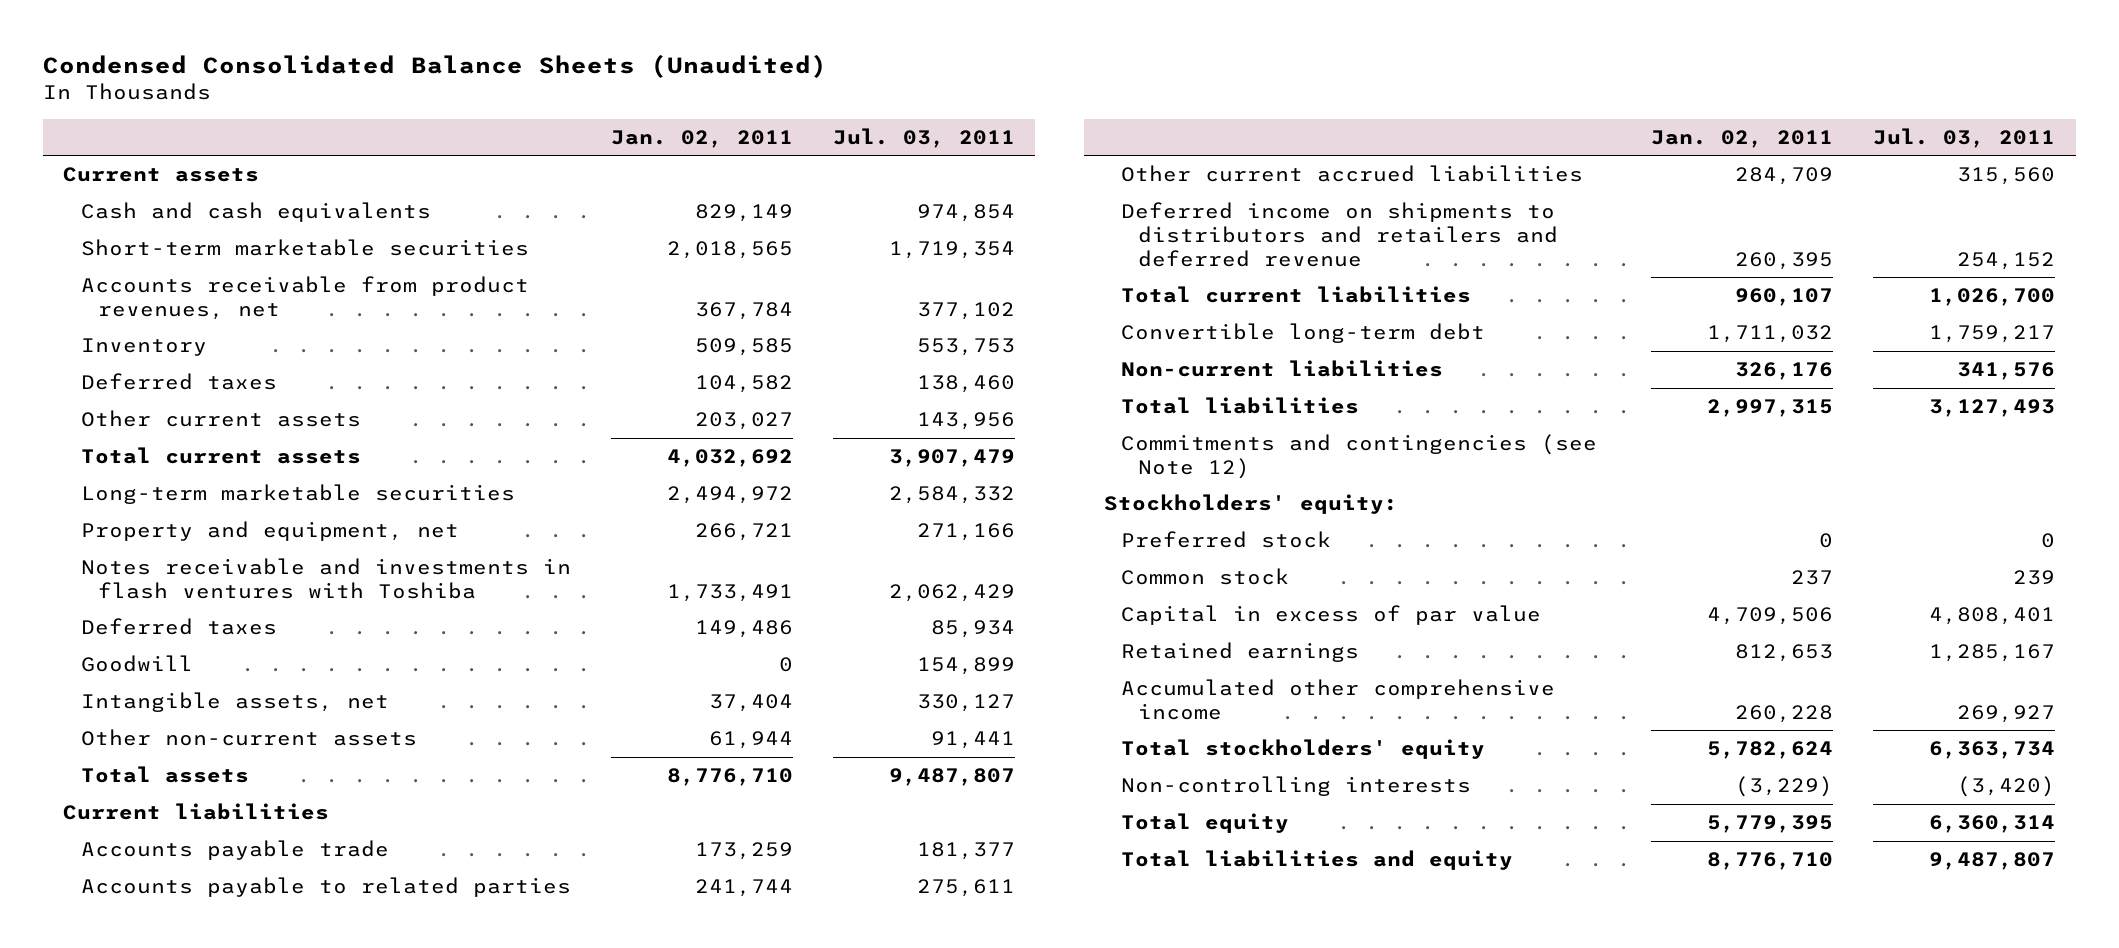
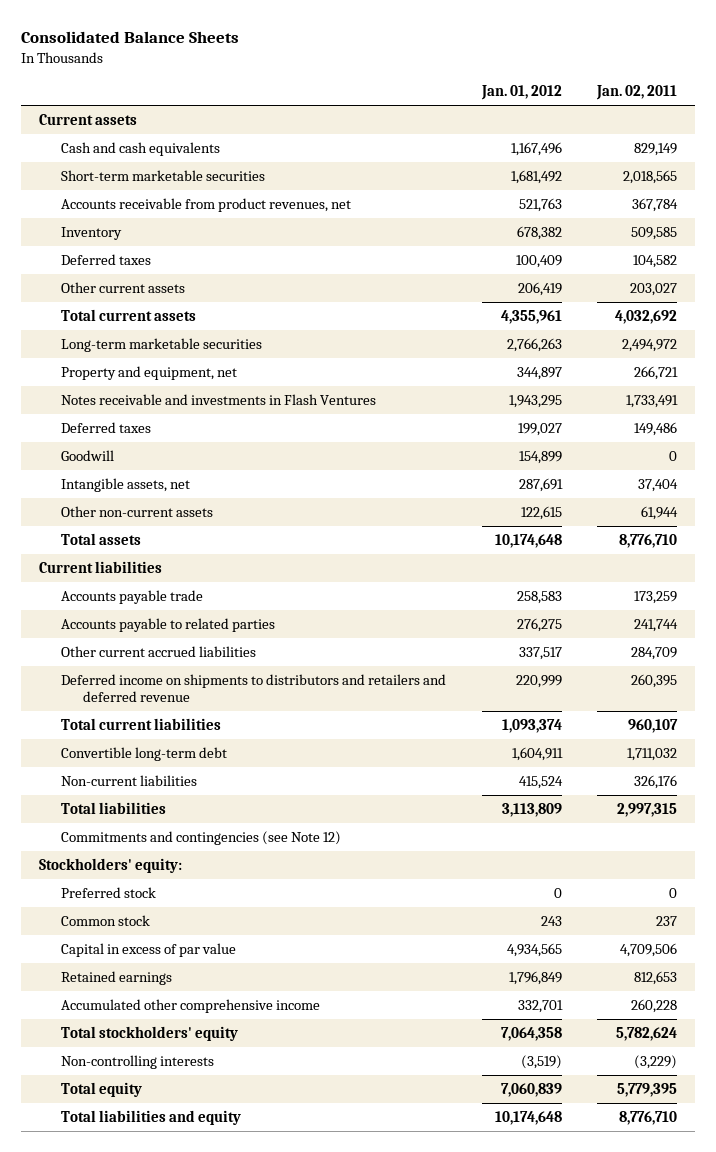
[43,54,828,79] Condensed Consolidated Balance Sheets (Unaudited) -> [20,31,239,44] Consolidated Balance Sheets
[833,127,1016,148] Jul. 03, 2011 -> none
none -> [480,85,562,101] Jan. 01, 2012
[80,558,571,599] Notes receivable and investments in flash ventures with Toshiba -> [60,393,376,405] Notes receivable and investments in Flash Ventures

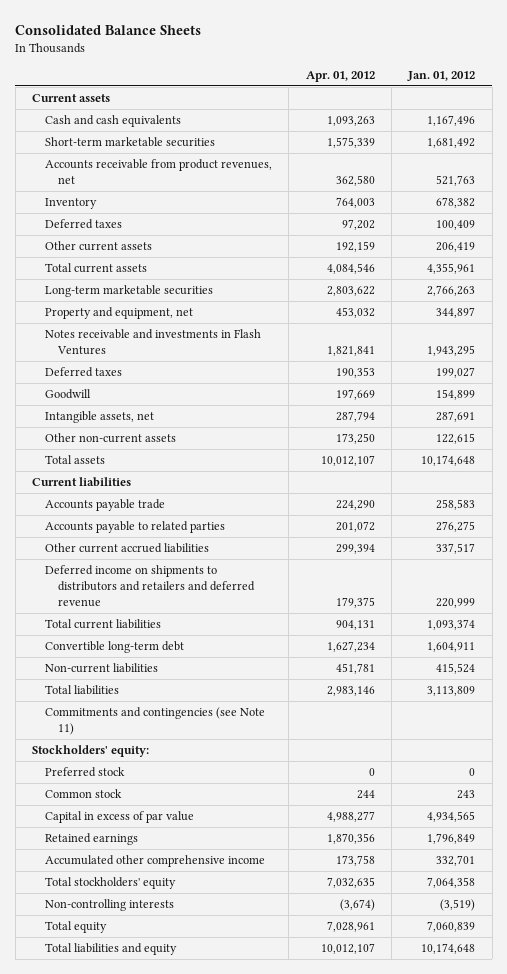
[596,85,678,101] Jan. 02, 2011 -> none
none -> [305,70,375,82] Apr. 01, 2012
[60,830,341,845] Commitments and contingencies (see Note 12) -> [45,706,266,735] Commitments and contingencies (see Note 11)

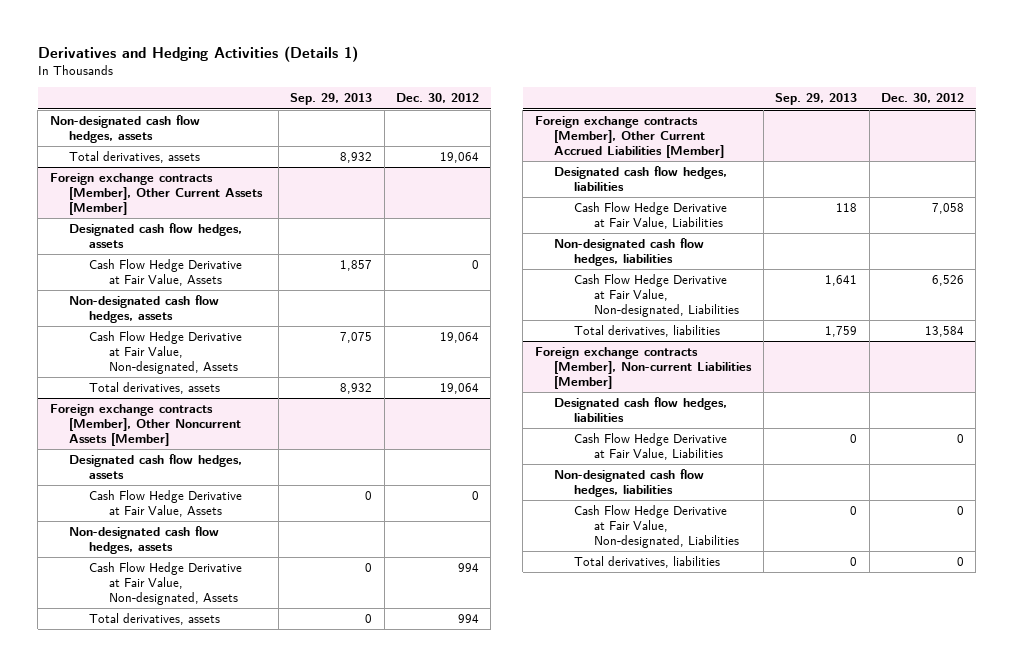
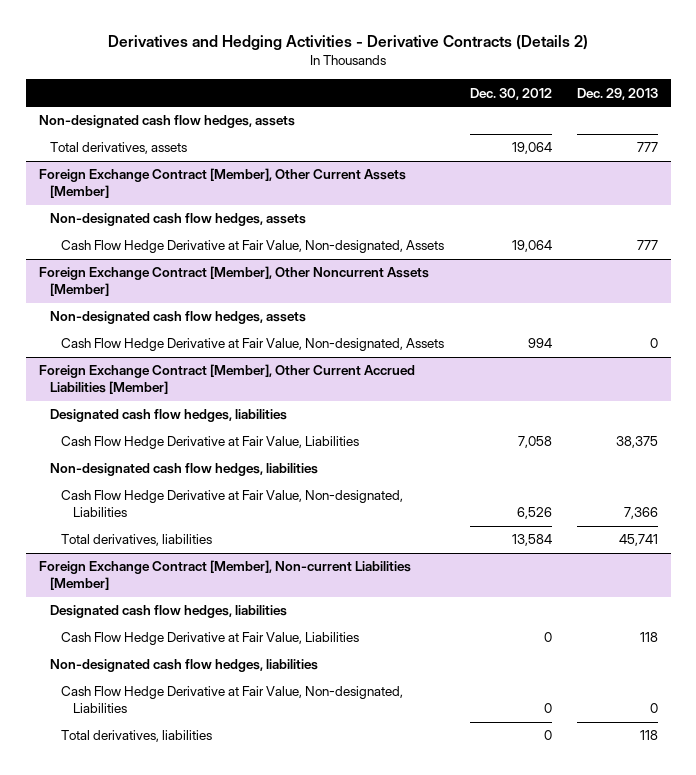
[37,45,358,62] Derivatives and Hedging Activities (Details 1) -> [108,35,589,51] Derivatives and Hedging Activities - Derivative Contracts (Details 2)
[290,93,373,106] Sep. 29, 2013 -> none
none -> [576,87,658,100] Dec. 29, 2013
[69,223,243,249] Designated cash flow hedges, assets -> none
[89,259,243,287] Cash Flow Hedge Derivative at Fair Value, Assets -> none
[49,173,264,215] Foreign exchange contracts [Member], Other Current Assets [Member] -> [38,168,406,199] Foreign Exchange Contract [Member], Other Current Assets [Member]
[89,382,221,395] Total derivatives, assets -> none
[69,454,243,480] Designated cash flow hedges, assets -> none
[89,490,243,518] Cash Flow Hedge Derivative at Fair Value, Assets -> none
[49,404,242,446] Foreign exchange contracts [Member], Other Noncurrent Assets [Member] -> [38,266,429,297] Foreign Exchange Contract [Member], Other Noncurrent Assets [Member]
[89,613,221,626] Total derivatives, assets -> none
[534,116,725,158] Foreign exchange contracts [Member], Other Current Accrued Liabilities [Member] -> [38,364,415,395] Foreign Exchange Contract [Member], Other Current Accrued Liabilities [Member]
[534,347,753,389] Foreign exchange contracts [Member], Non-current Liabilities [Member] -> [38,560,411,591] Foreign Exchange Contract [Member], Non-current Liabilities [Member]

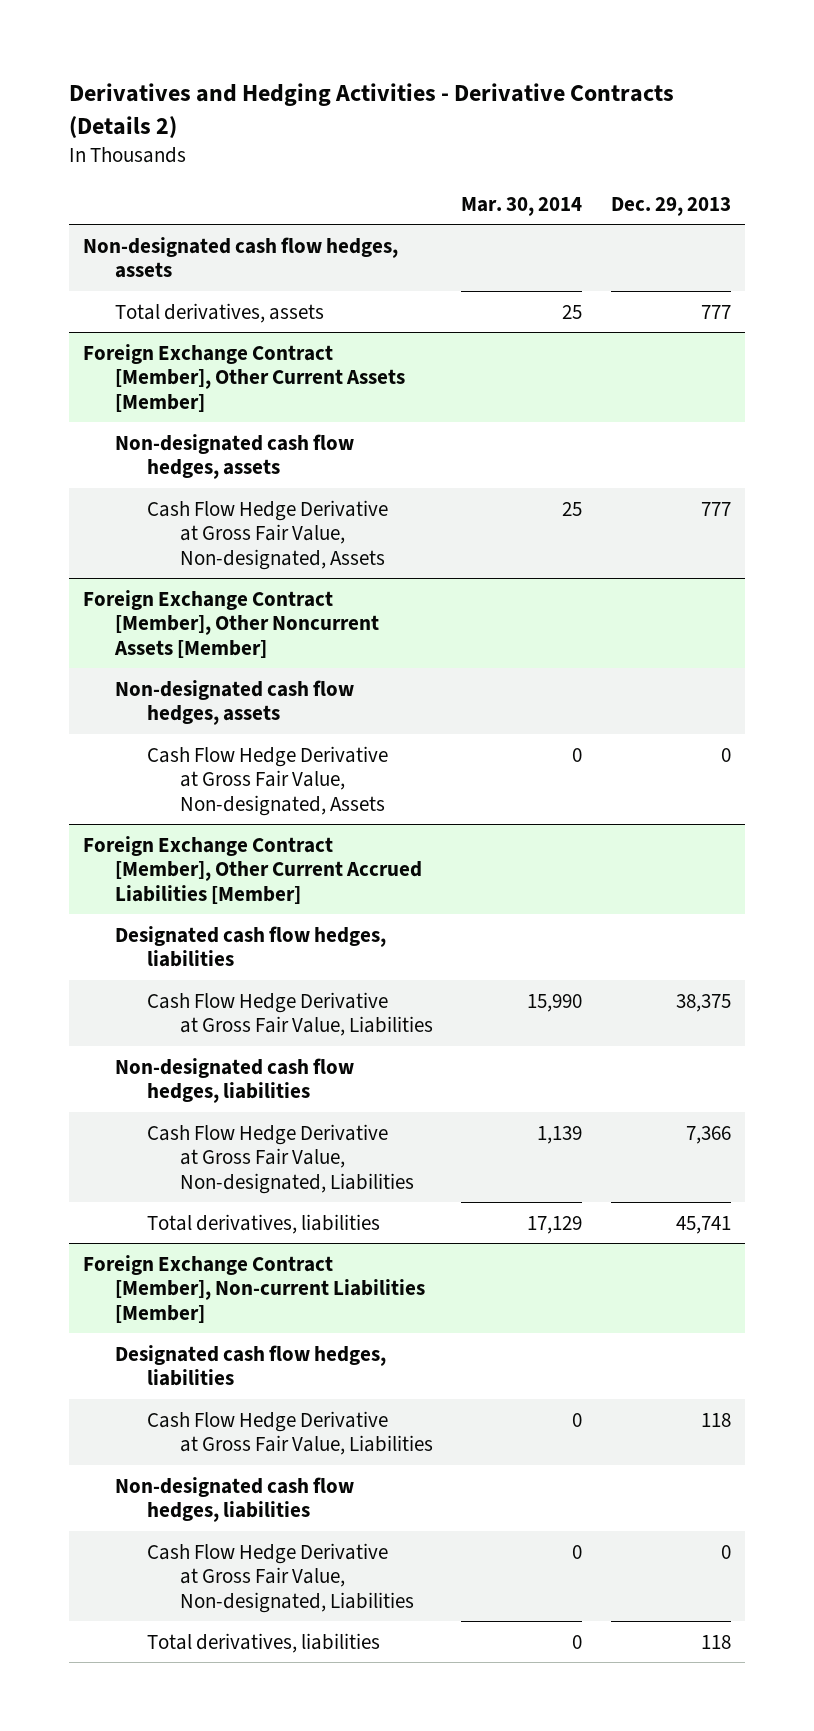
[469,87,552,100] Dec. 30, 2012 -> none
none -> [461,196,583,216] Mar. 30, 2014
[61,240,445,254] Cash Flow Hedge Derivative at Fair Value, Non-designated, Assets -> [147,499,389,570] Cash Flow Hedge Derivative at Gross Fair Value, Non-designated, Assets
[61,338,445,352] Cash Flow Hedge Derivative at Fair Value, Non-designated, Assets -> [147,745,389,816] Cash Flow Hedge Derivative at Gross Fair Value, Non-designated, Assets
[61,436,360,450] Cash Flow Hedge Derivative at Fair Value, Liabilities -> [147,991,433,1037] Cash Flow Hedge Derivative at Gross Fair Value, Liabilities
[61,490,404,518] Cash Flow Hedge Derivative at Fair Value, Non-designated, Liabilities -> [147,1123,414,1194] Cash Flow Hedge Derivative at Gross Fair Value, Non-designated, Liabilities
[61,632,360,646] Cash Flow Hedge Derivative at Fair Value, Liabilities -> [147,1410,433,1456] Cash Flow Hedge Derivative at Gross Fair Value, Liabilities
[61,686,404,714] Cash Flow Hedge Derivative at Fair Value, Non-designated, Liabilities -> [147,1542,414,1613] Cash Flow Hedge Derivative at Gross Fair Value, Non-designated, Liabilities

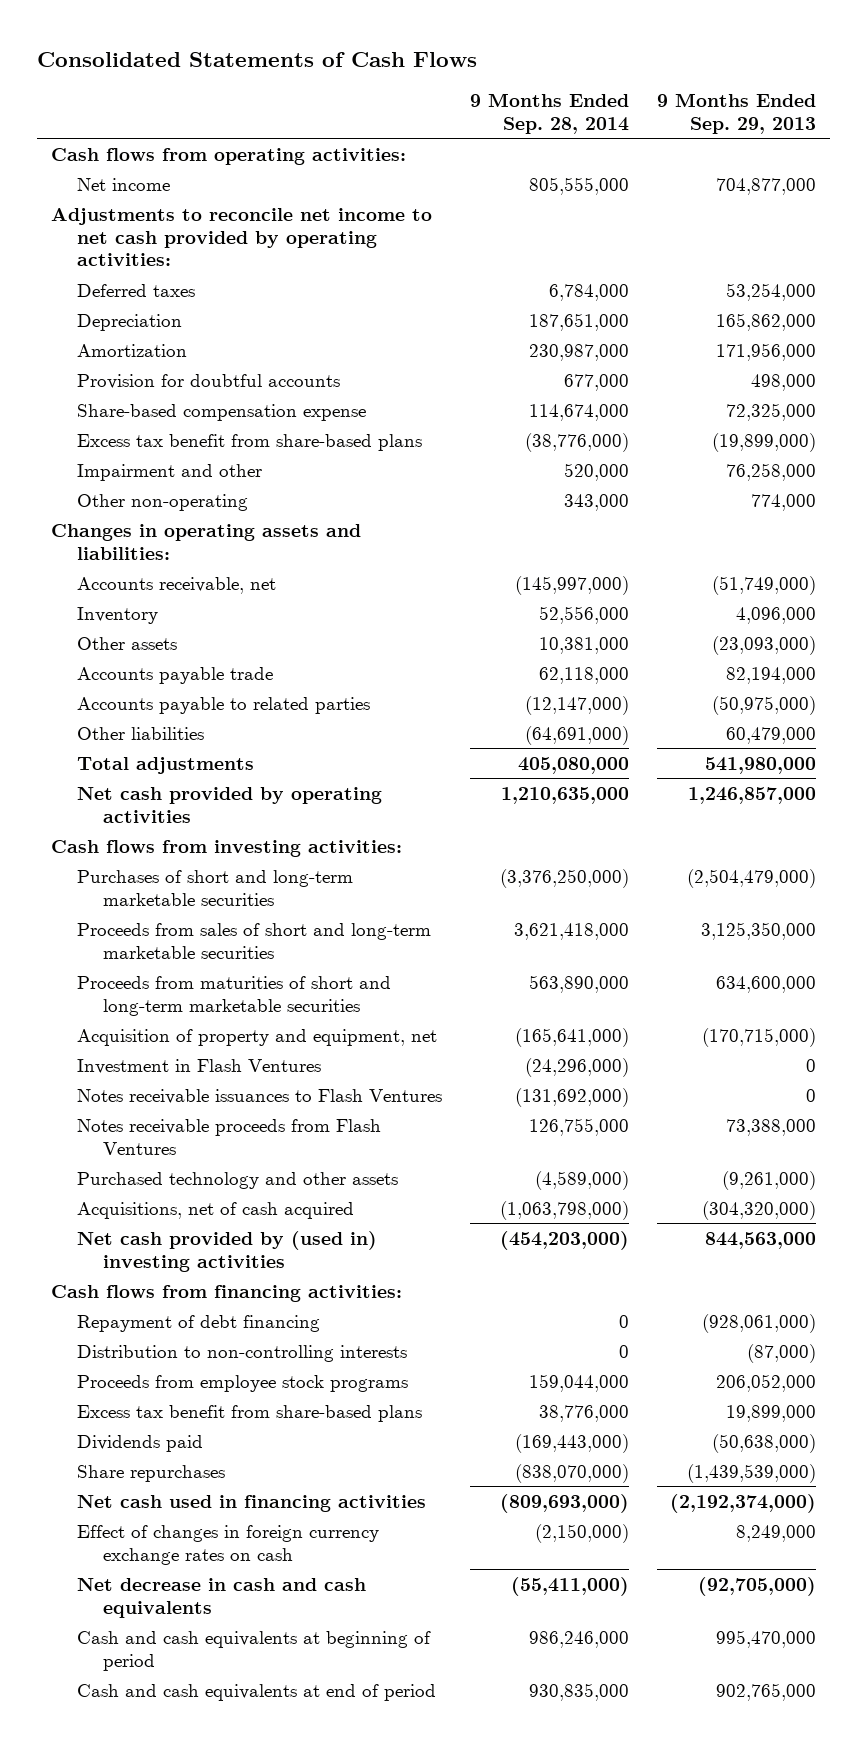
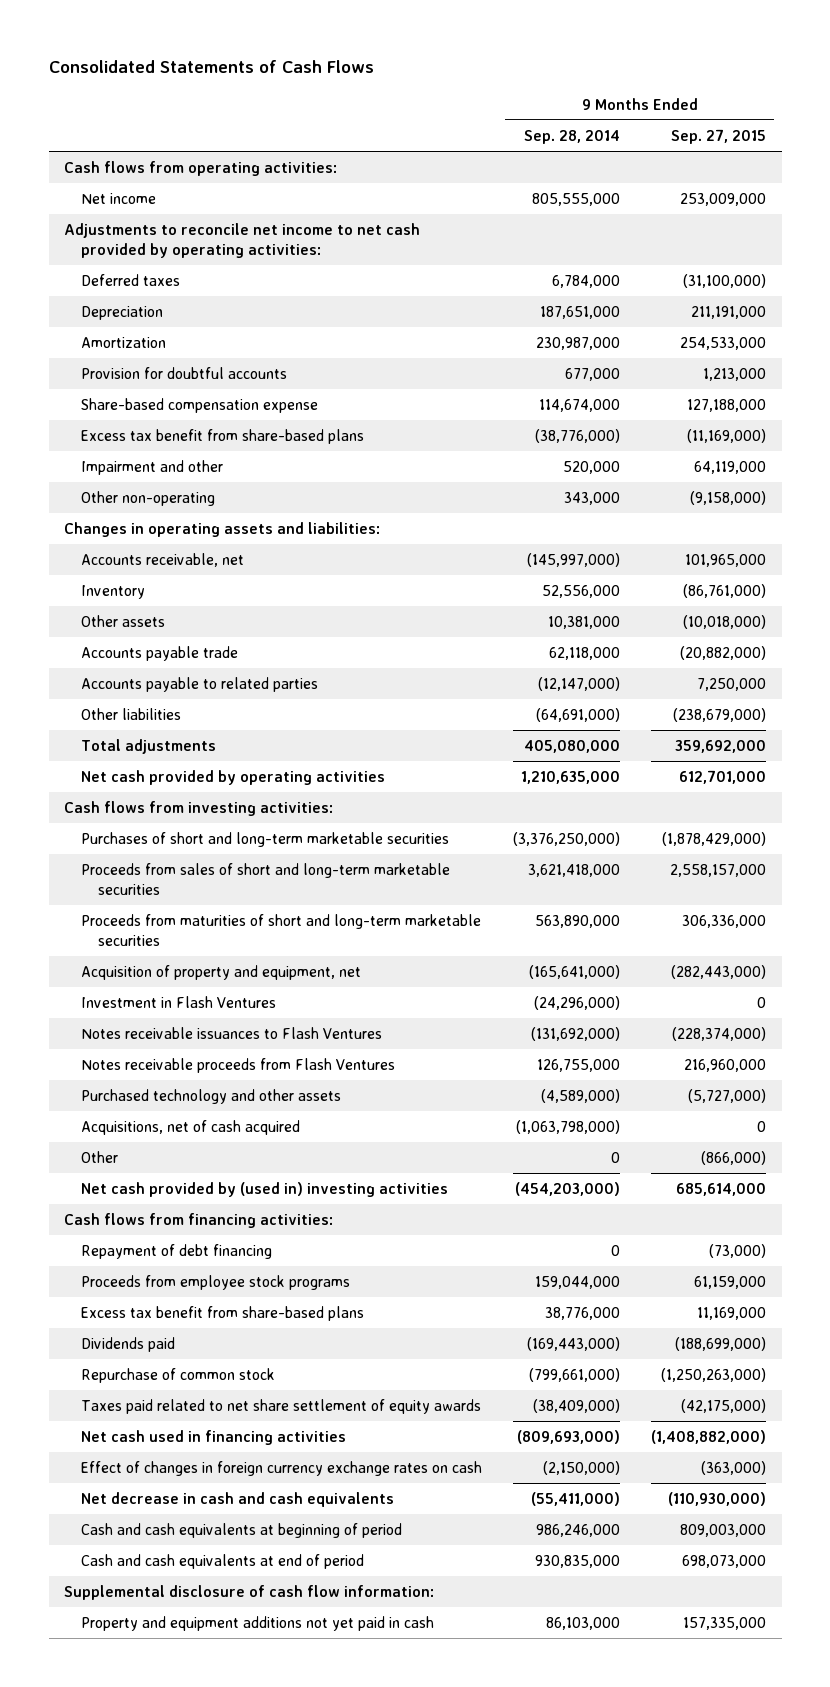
[656,92,816,134] 9 Months Ended Sep. 29, 2013 -> none
none -> [671,128,767,144] Sep. 27, 2015
none -> [81,1150,119,1163] Other
[77,1344,408,1362] Distribution to non-controlling interests -> none
[77,1464,226,1482] Share repurchases -> none
none -> [81,1367,276,1383] Repurchase of common stock
none -> [81,1398,482,1414] Taxes paid related to net share settlement of equity awards
none -> [64,1584,435,1600] Supplemental disclosure of cash flow information:
none -> [81,1615,435,1631] Property and equipment additions not yet paid in cash

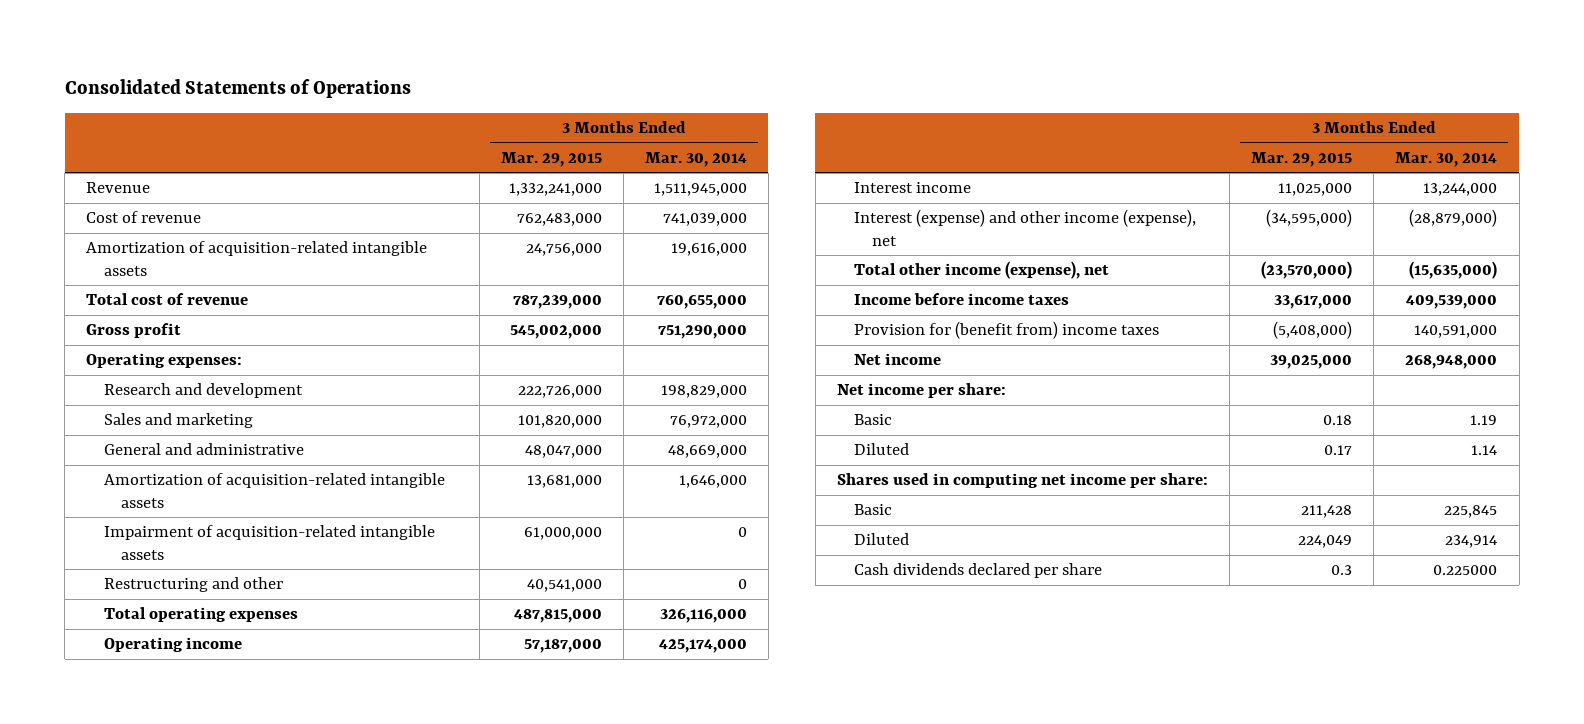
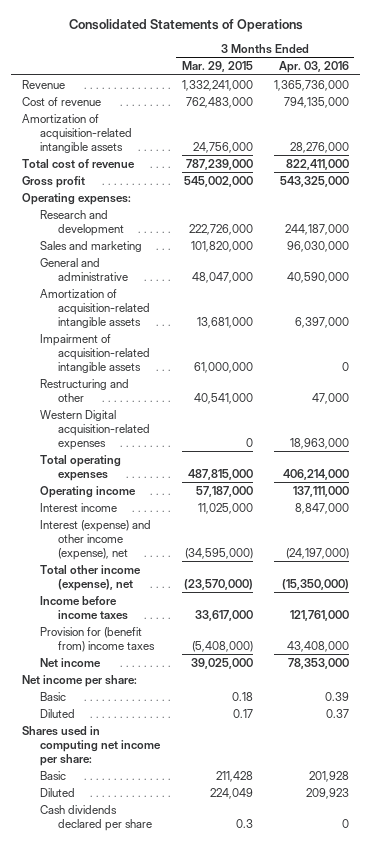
[644,151,747,167] Mar. 30, 2014 -> none
none -> [279,61,350,74] Apr. 03, 2016
none -> [40,409,150,450] Western Digital acquisition-related expenses

